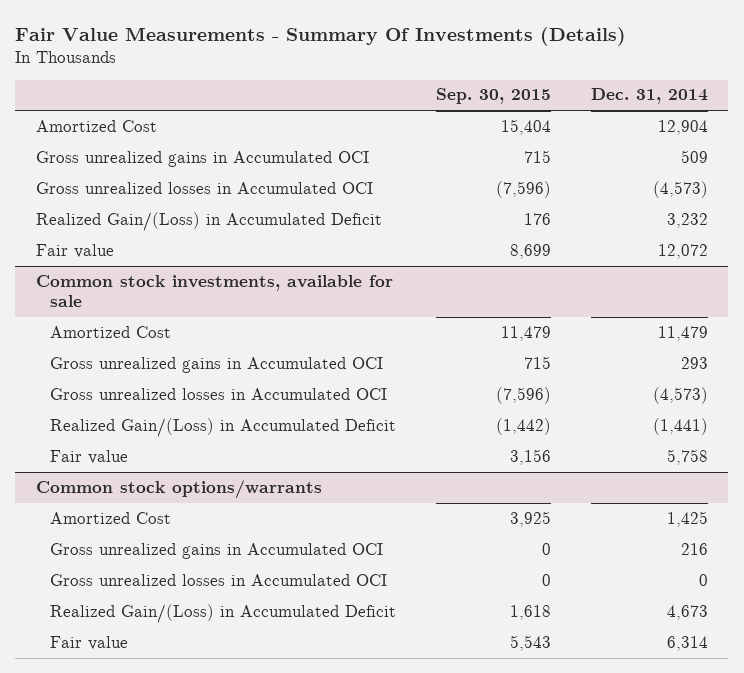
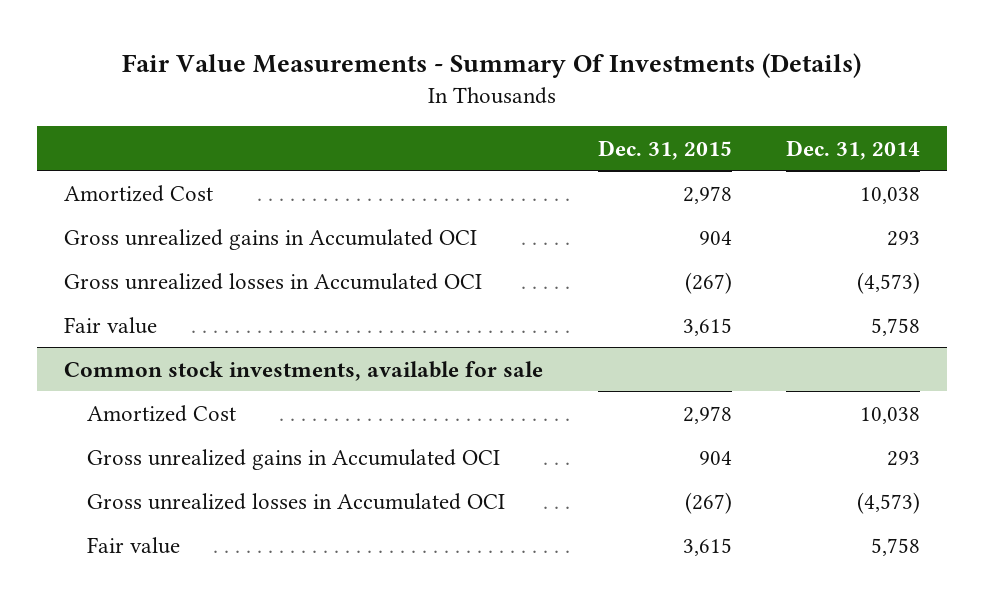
[435,88,551,105] Sep. 30, 2015 -> none
none -> [597,139,732,160] Dec. 31, 2015
[658,119,709,135] 12,904 -> [860,186,921,204] 10,038
[681,149,709,163] 509 -> [887,230,921,246] 293
[35,211,382,231] Realized Gain/(Loss) in Accumulated Deficit -> none
[658,243,709,259] 12,072 -> [871,317,921,336] 5,758
[658,325,709,341] 11,479 -> [860,406,921,424] 10,038
[49,417,396,437] Realized Gain/(Loss) in Accumulated Deficit -> none
[35,479,322,499] Common stock options/warrants -> none
[49,511,171,524] Amortized Cost -> none
[49,542,383,559] Gross unrealized gains in Accumulated OCI -> none
[49,573,387,586] Gross unrealized losses in Accumulated OCI -> none
[49,603,396,623] Realized Gain/(Loss) in Accumulated Deficit -> none
[49,635,128,650] Fair value -> none

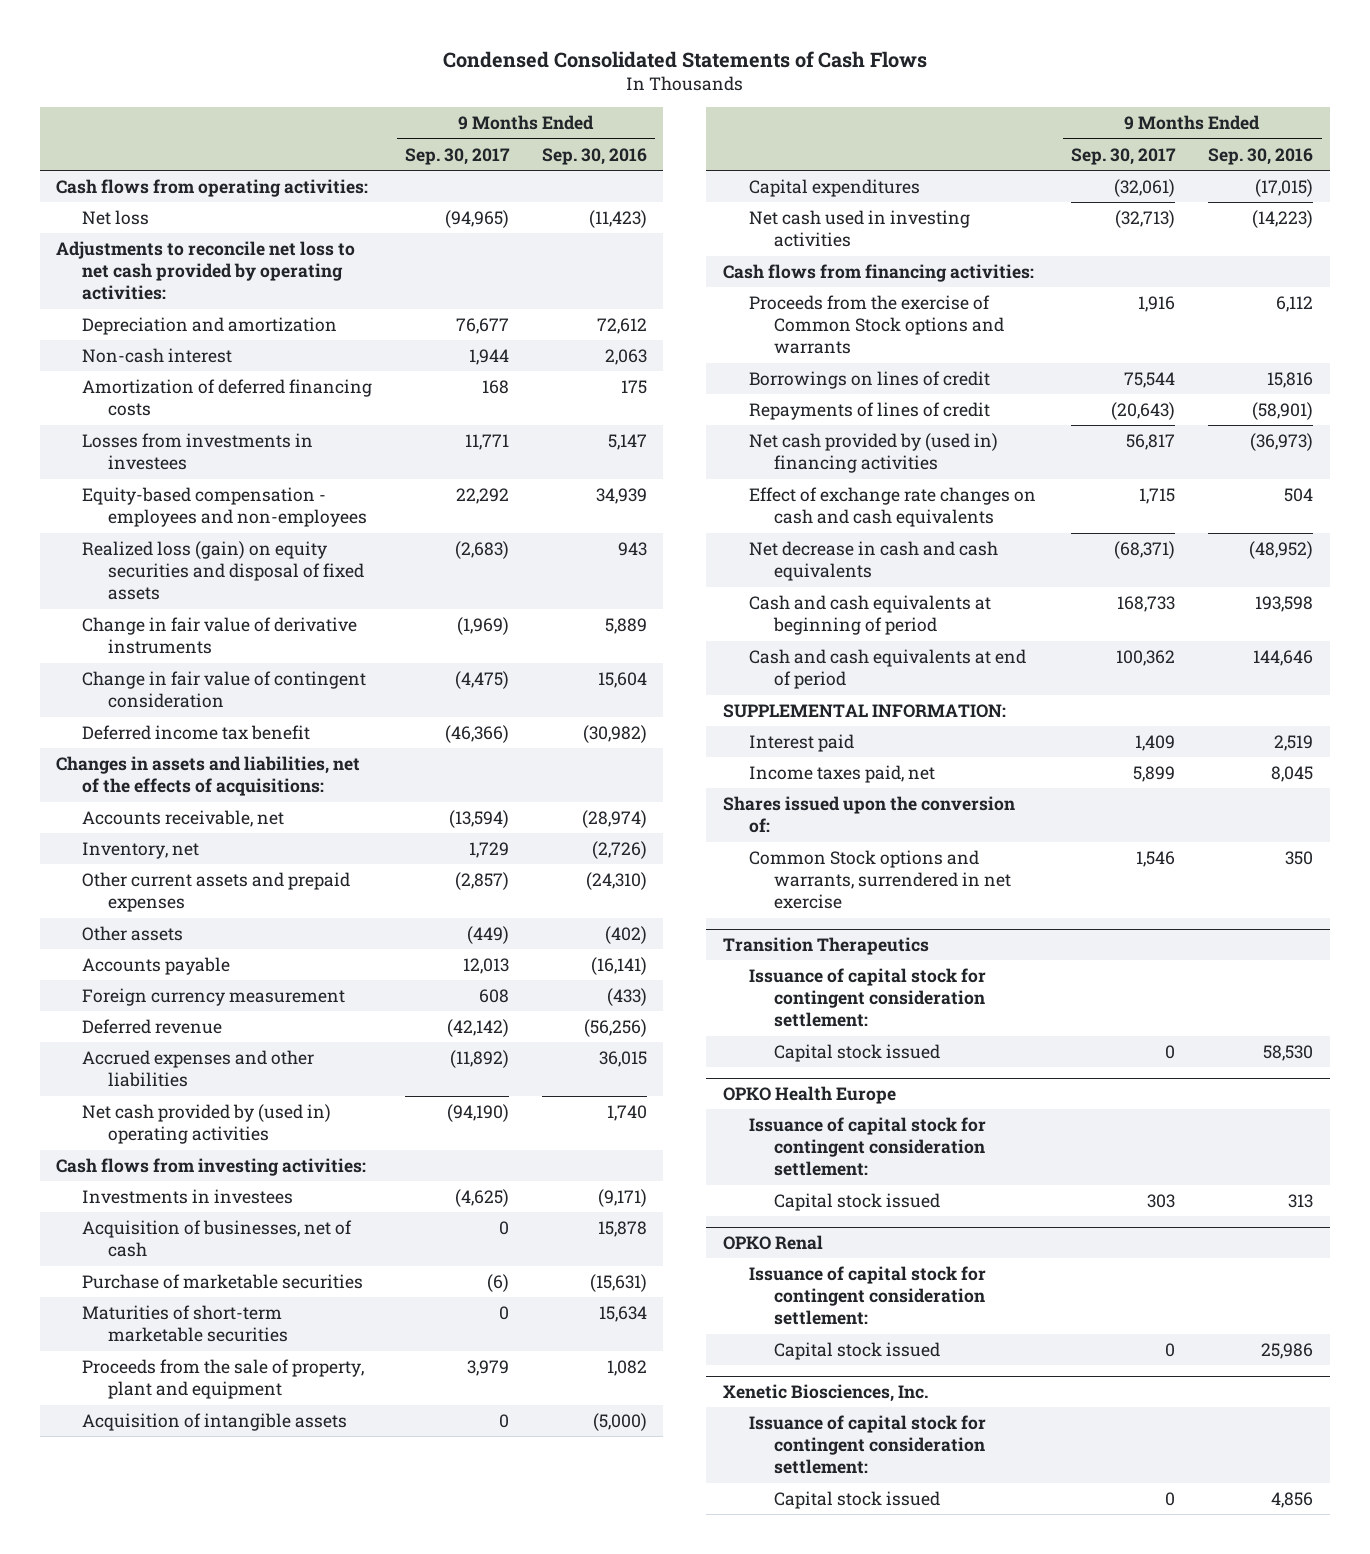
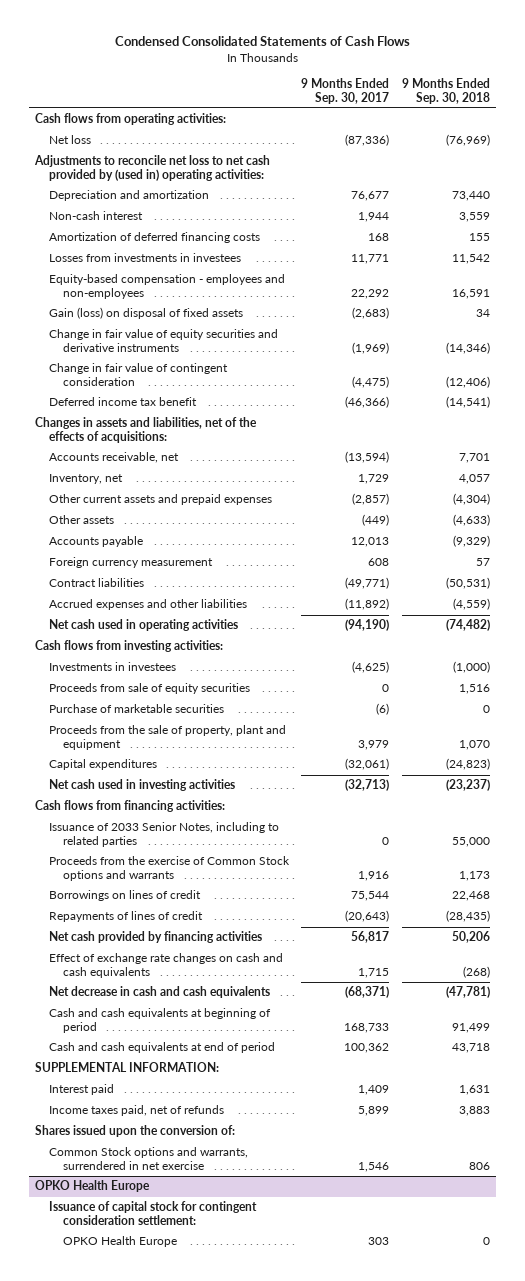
[541,147,647,165] Sep. 30, 2016 -> none
none -> [402,77,491,104] 9 Months Ended Sep. 30, 2018
[444,209,509,228] (94,965) -> [345,134,390,147] (87,336)
[56,240,356,301] Adjustments to reconcile net loss to net cash provided by operating activities: -> [33,155,270,182] Adjustments to reconcile net loss to net cash provided by (used in) operating activities:
[82,540,364,601] Realized loss (gain) on equity securities and disposal of fixed assets -> [48,307,243,320] Gain (loss) on disposal of fixed assets
[82,616,358,655] Change in fair value of derivative instruments -> [48,329,278,353] Change in fair value of equity securities and derivative instruments
[82,1018,223,1034] Deferred revenue -> none
none -> [48,578,144,588] Contract liabilities
[82,1103,332,1145] Net cash provided by (used in) operating activities -> [48,619,238,632] Net cash used in operating activities
[82,1219,353,1258] Acquisition of businesses, net of cash -> none
none -> [48,683,250,695] Proceeds from sale of equity securities
[82,1304,288,1343] Maturities of short-term marketable securities -> none
[82,1412,348,1431] Acquisition of intangible assets -> none
none -> [48,822,279,848] Issuance of 2033 Senior Notes, including to related parties
[748,432,998,474] Net cash provided by (used in) financing activities -> [48,931,262,944] Net cash provided by financing activities
[748,764,935,783] Income taxes paid, net -> [48,1105,224,1117] Income taxes paid, net of refunds
[722,936,929,955] Transition Therapeutics -> none
[748,967,986,1028] Issuance of capital stock for contingent consideration settlement: -> none
[774,1043,941,1062] Capital stock issued -> none
[722,1234,823,1250] OPKO Renal -> none
[748,1265,986,1326] Issuance of capital stock for contingent consideration settlement: -> none
[774,1341,941,1360] Capital stock issued -> none
[722,1383,928,1402] Xenetic Biosciences, Inc. -> none
[748,1414,986,1475] Issuance of capital stock for contingent consideration settlement: -> none
[774,1490,941,1509] Capital stock issued -> none
[774,1192,941,1211] Capital stock issued -> [62,1236,177,1248] OPKO Health Europe

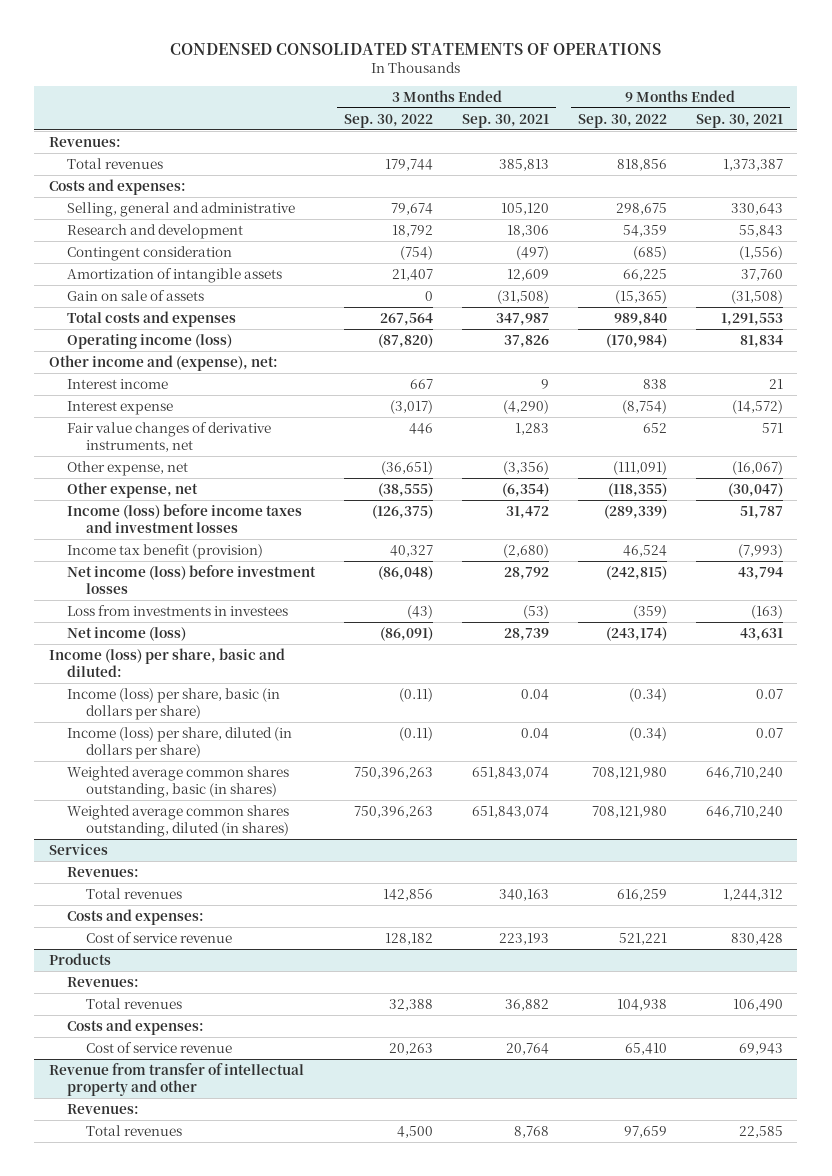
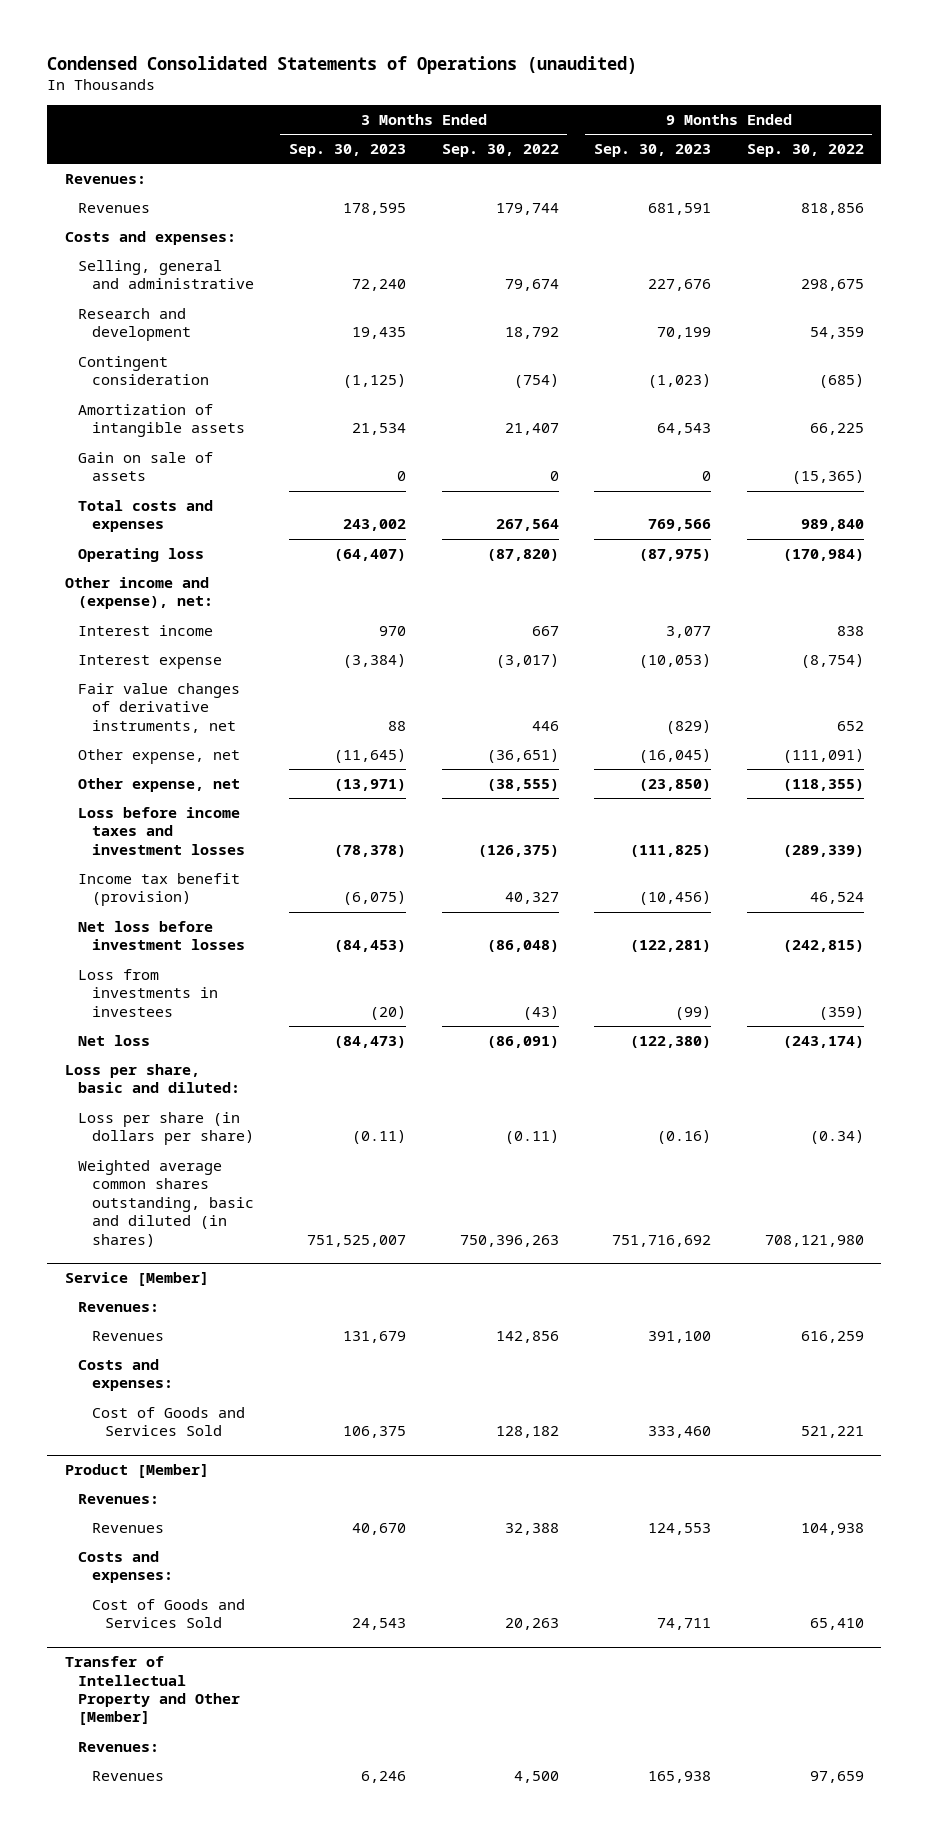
[169,42,661,55] CONDENSED CONSOLIDATED STATEMENTS OF OPERATIONS -> [47,56,638,75] Condensed Consolidated Statements of Operations (unaudited)
[462,113,550,128] Sep. 30, 2021 -> none
[695,113,783,128] Sep. 30, 2021 -> none
none -> [289,143,407,157] Sep. 30, 2023
none -> [594,143,712,157] Sep. 30, 2023
[67,157,164,169] Total revenues -> [78,202,151,213] Revenues
[67,333,233,349] Operating income (loss) -> [78,547,205,562] Operating loss
[67,503,303,533] Income (loss) before income taxes and investment losses -> [78,806,245,855] Loss before income taxes and investment losses
[67,564,317,594] Net income (loss) before investment losses -> [78,920,245,951] Net loss before investment losses
[67,726,293,759] Income (loss) per share, diluted (in dollars per share) -> none
[67,804,290,837] Weighted average common shares outstanding, diluted (in shares) -> none
[67,626,187,641] Net income (loss) -> [78,1034,151,1046] Net loss
[48,647,285,677] Income (loss) per share, basic and diluted: -> [64,1063,241,1094] Loss per share, basic and diluted:
[67,687,281,720] Income (loss) per share, basic (in dollars per share) -> [78,1111,254,1146] Loss per share (in dollars per share)
[67,765,290,798] Weighted average common shares outstanding, basic (in shares) -> [78,1159,254,1247] Weighted average common shares outstanding, basic and diluted (in shares)
[48,843,108,855] Services -> [64,1272,209,1287] Service [Member]
[85,887,182,899] Total revenues -> [91,1330,164,1341] Revenues
[85,931,232,943] Cost of service revenue -> [91,1406,245,1437] Cost of Goods and Services Sold
[48,952,111,965] Products -> [64,1464,209,1479] Product [Member]
[85,997,182,1009] Total revenues -> [91,1522,164,1533] Revenues
[85,1041,232,1053] Cost of service revenue -> [91,1598,245,1629] Cost of Goods and Services Sold
[48,1062,304,1096] Revenue from transfer of intellectual property and other -> [64,1656,241,1726] Transfer of Intellectual Property and Other [Member]
[85,1124,182,1136] Total revenues -> [91,1770,164,1781] Revenues

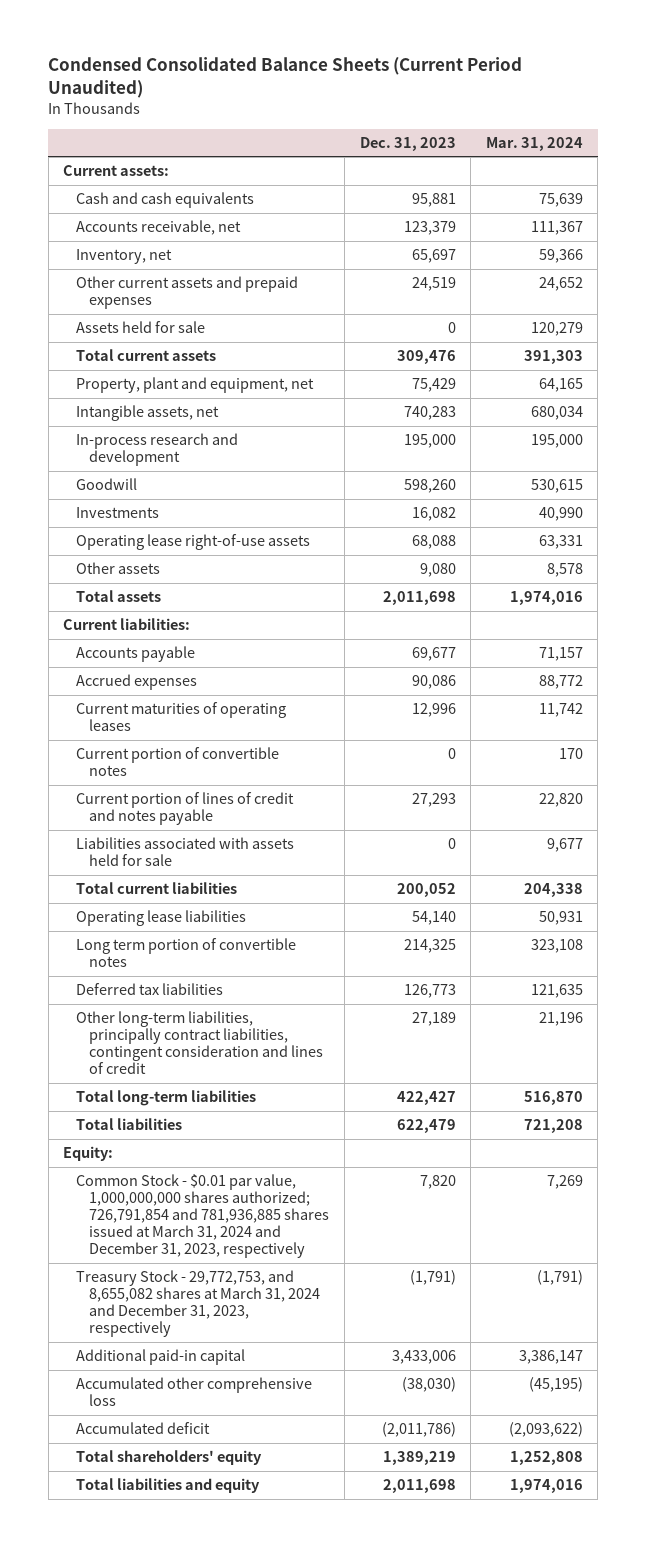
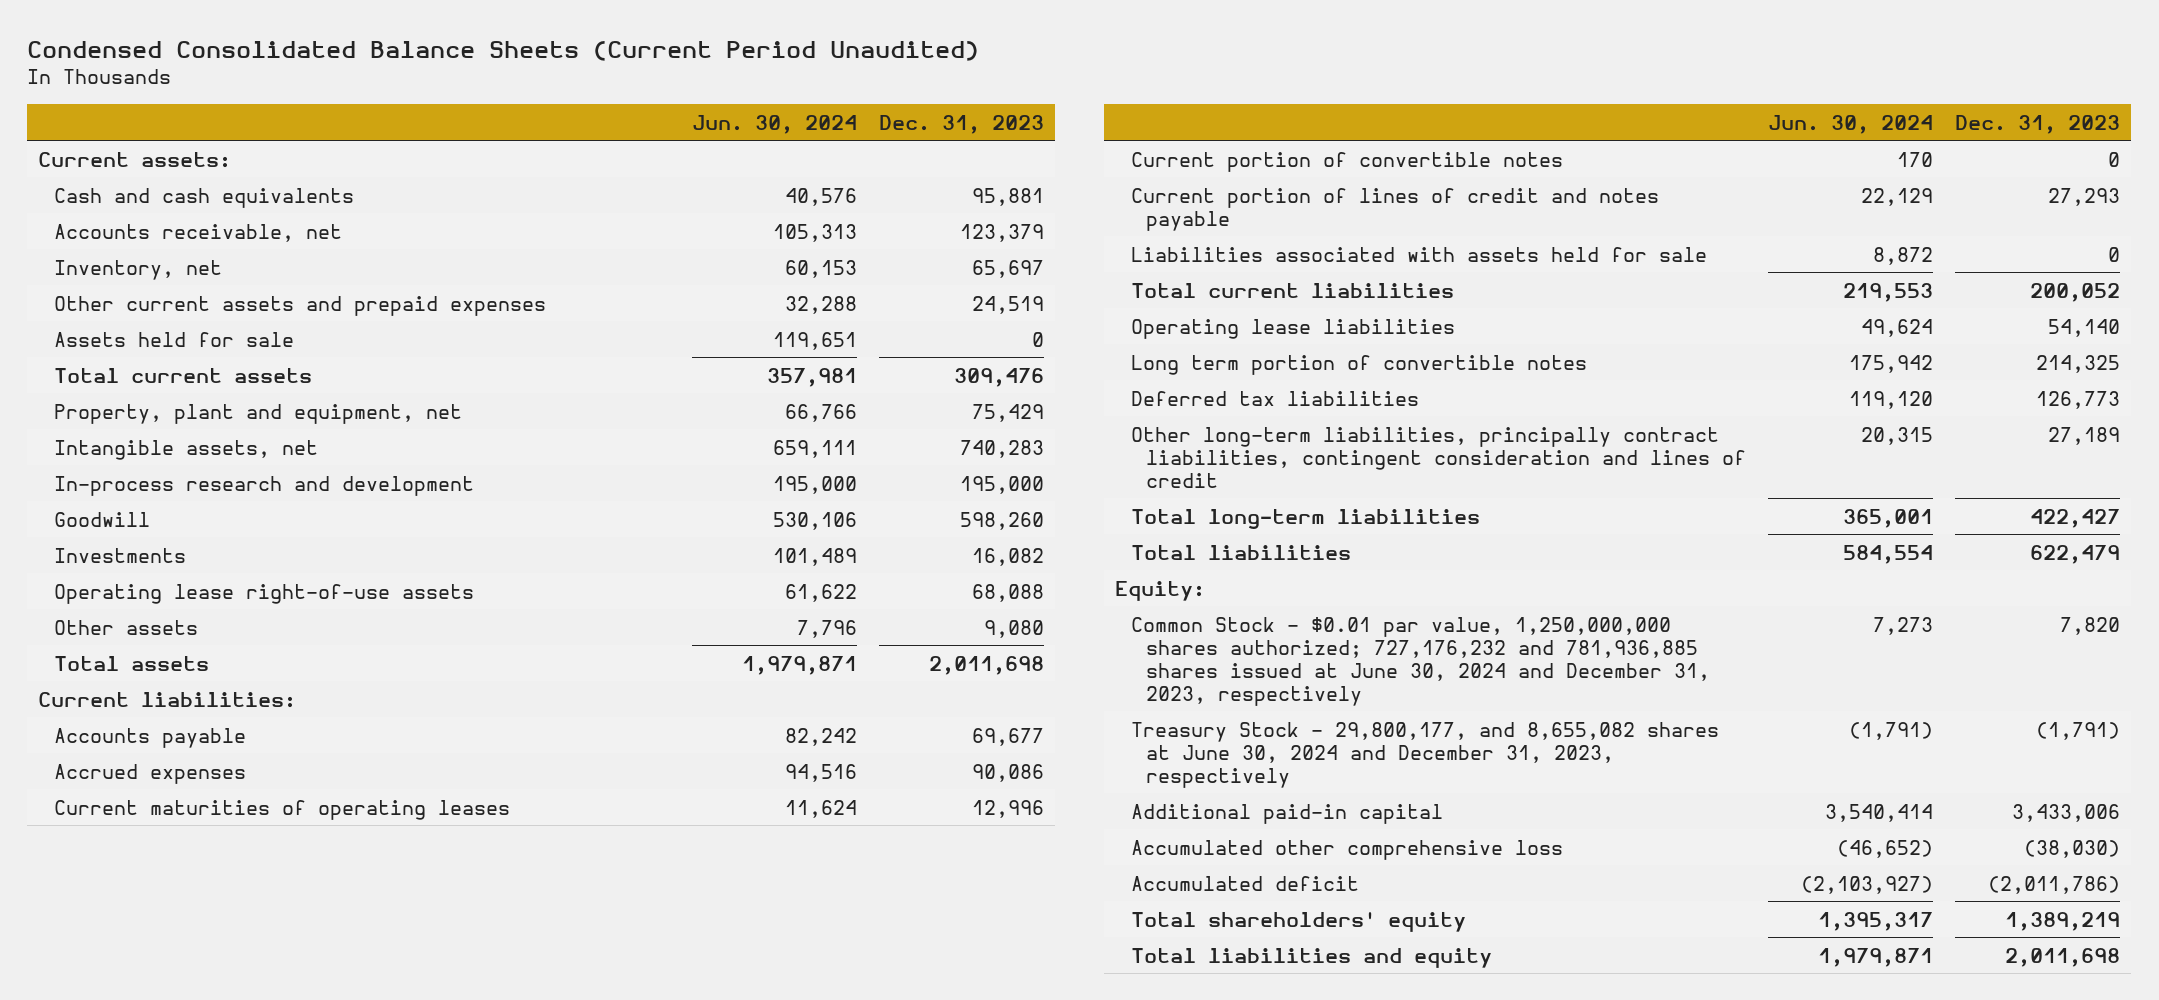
[485,136,583,151] Mar. 31, 2024 -> none
none -> [691,114,857,134] Jun. 30, 2024
[76,1174,330,1259] Common Stock - $0.01 par value, 1,000,000,000 shares authorized; 726,791,854 and 781,936,885 shares issued at March 31, 2024 and December 31, 2023, respectively -> [1130,616,1711,706] Common Stock - $0.01 par value, 1,250,000,000 shares authorized; 727,176,232 and 781,936,885 shares issued at June 30, 2024 and December 31, 2023, respectively
[76,1270,321,1338] Treasury Stock - 29,772,753, and 8,655,082 shares at March 31, 2024 and December 31, 2023, respectively -> [1130,721,1719,788] Treasury Stock - 29,800,177, and 8,655,082 shares at June 30, 2024 and December 31, 2023, respectively

